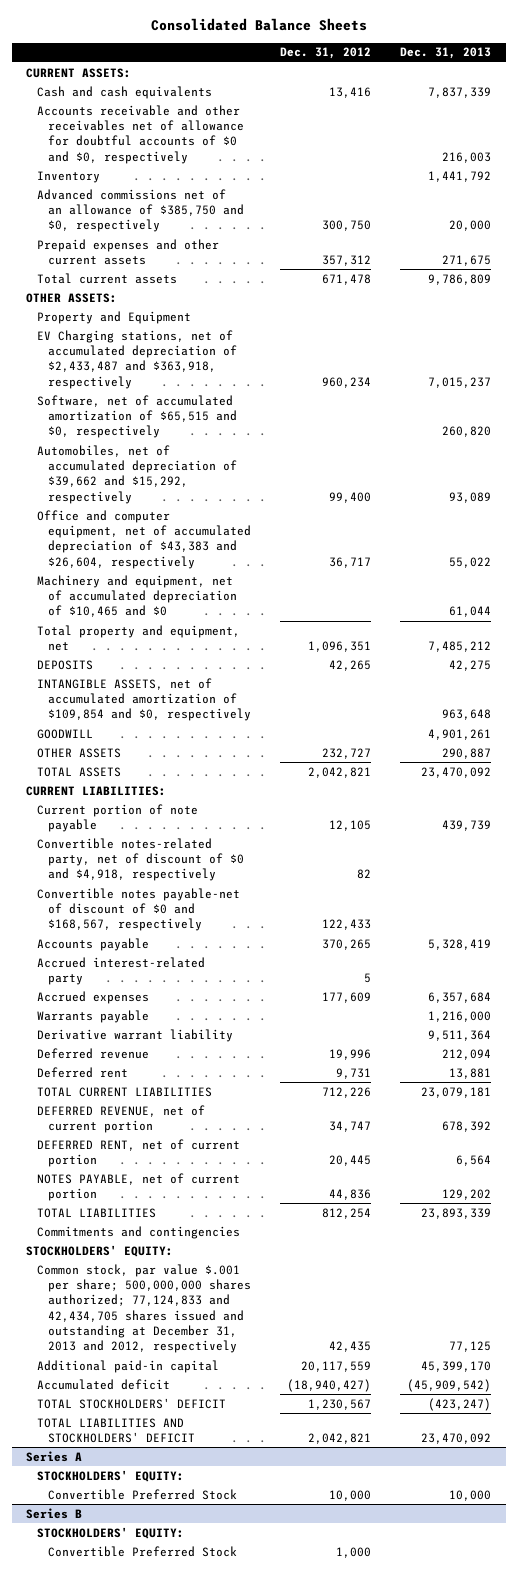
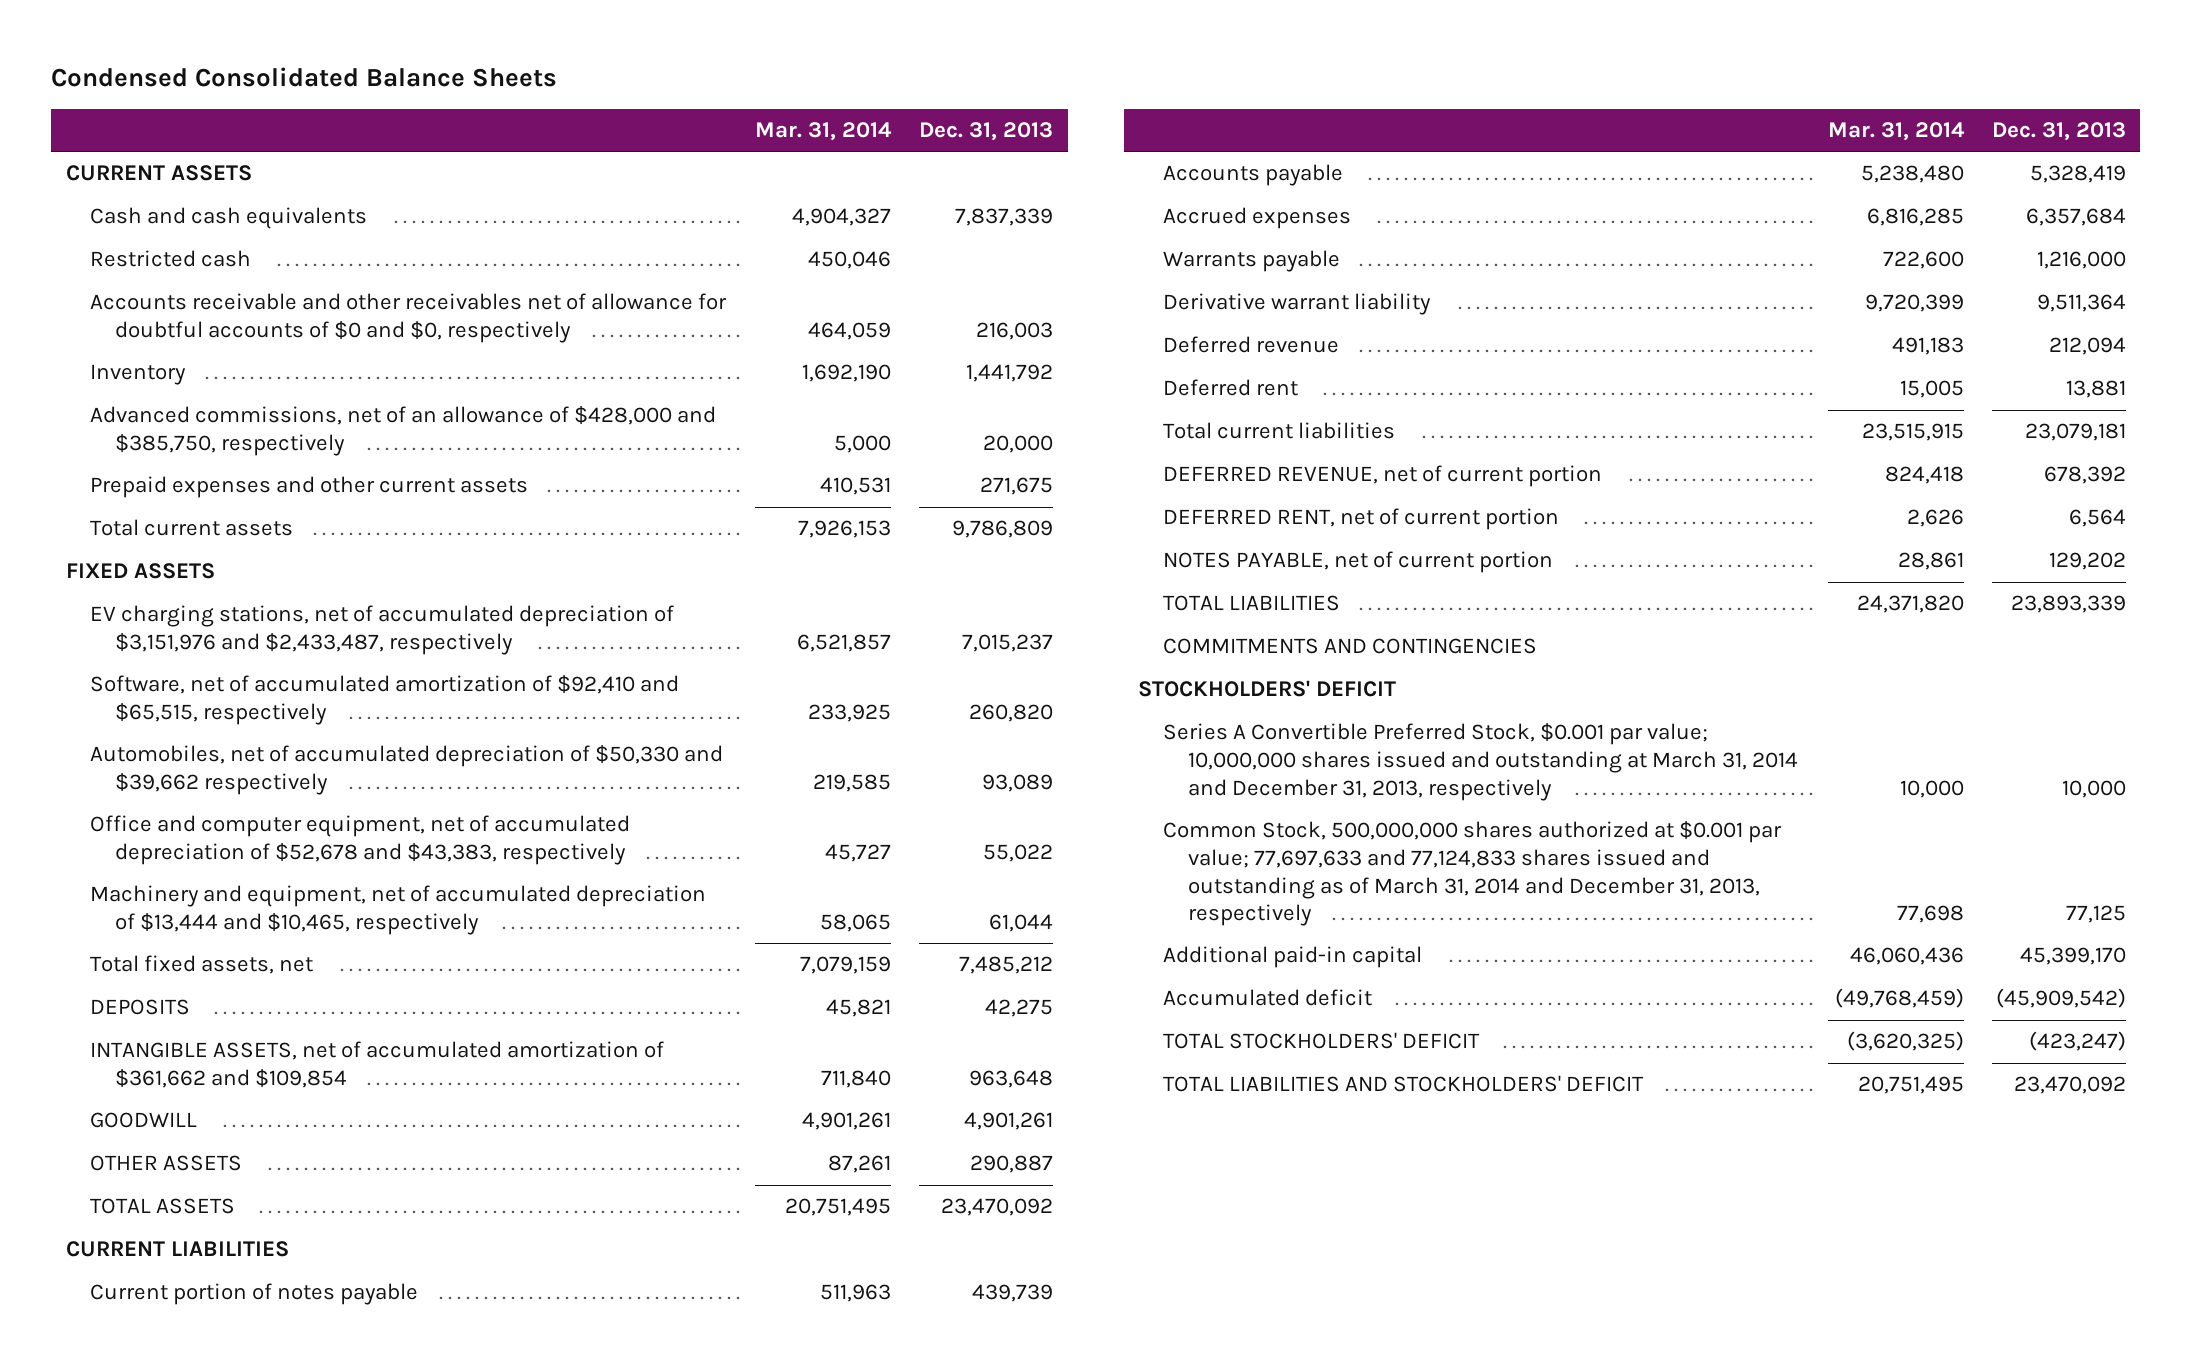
[150,18,367,32] Consolidated Balance Sheets -> [51,67,558,88] Condensed Consolidated Balance Sheets
[280,47,372,60] Dec. 31, 2012 -> none
none -> [754,122,892,142] Mar. 31, 2014
[26,67,132,78] CURRENT ASSETS: -> [65,165,252,182] CURRENT ASSETS
none -> [90,250,252,268] Restricted cash
[37,188,244,233] Advanced commissions net of an allowance of $385,750 and $0, respectively -> [90,406,717,457] Advanced commissions, net of an allowance of $428,000 and $385,750, respectively
[26,292,118,303] OTHER ASSETS: -> none
[37,310,192,324] Property and Equipment -> none
none -> [65,563,215,580] FIXED ASSETS
[37,329,237,389] EV Charging stations, net of accumulated depreciation of $2,433,487 and $363,918, respectively -> [90,605,675,656] EV charging stations, net of accumulated depreciation of $3,151,976 and $2,433,487, respectively
[37,394,237,439] Software, net of accumulated amortization of $65,515 and $0, respectively -> [90,675,680,726] Software, net of accumulated amortization of $92,410 and $65,515, respectively
[37,444,237,504] Automobiles, net of accumulated depreciation of $39,662 and $15,292, respectively -> [90,745,724,796] Automobiles, net of accumulated depreciation of $50,330 and $39,662 respectively
[37,509,251,569] Office and computer equipment, net of accumulated depreciation of $43,383 and $26,604, respectively -> [90,815,631,866] Office and computer equipment, net of accumulated depreciation of $52,678 and $43,383, respectively
[37,574,237,618] Machinery and equipment, net of accumulated depreciation of $10,465 and $0 -> [90,885,707,936] Machinery and equipment, net of accumulated depreciation of $13,444 and $10,465, respectively
[37,624,241,652] Total property and equipment, net -> [90,955,314,975] Total fixed assets, net
[37,677,251,722] INTANGIBLE ASSETS, net of accumulated amortization of $109,854 and $0, respectively -> [90,1041,665,1089] INTANGIBLE ASSETS, net of accumulated amortization of $361,662 and $109,854
[37,837,244,882] Convertible notes-related party, net of discount of $0 and $4,918, respectively -> none
[37,887,241,932] Convertible notes payable-net of discount of $0 and $168,567, respectively -> none
[26,785,167,796] CURRENT LIABILITIES: -> [65,1241,289,1258] CURRENT LIABILITIES
[37,803,199,833] Current portion of note payable -> [90,1283,419,1306] Current portion of notes payable
[37,956,206,986] Accrued interest-related party -> none
[37,1086,213,1097] TOTAL CURRENT LIABILITIES -> [1162,422,1395,440] Total current liabilities
[37,1225,241,1239] Commitments and contingencies -> [1162,638,1537,655] COMMITMENTS AND CONTINGENCIES
[26,1244,174,1257] STOCKHOLDERS' EQUITY: -> [1138,680,1397,698] STOCKHOLDERS' DEFICIT
none -> [1162,723,1798,801] Series A Convertible Preferred Stock, $0.001 par value; 10,000,000 shares issued and outstanding at March 31, 2014 and December 31, 2013, respectively
[37,1263,251,1354] Common stock, par value $.001 per share; 500,000,000 shares authorized; 77,124,833 and 42,434,705 shares issued and outstanding at December 31, 2013 and 2012, respectively -> [1162,821,1782,927] Common Stock, 500,000,000 shares authorized at $0.001 par value; 77,697,633 and 77,124,833 shares issued and outstanding as of March 31, 2014 and December 31, 2013, respectively
[26,1450,83,1462] Series A -> none
[37,1469,185,1482] STOCKHOLDERS' EQUITY: -> none
[47,1488,237,1500] Convertible Preferred Stock -> none
[26,1507,83,1519] Series B -> none
[37,1526,185,1539] STOCKHOLDERS' EQUITY: -> none
[47,1545,237,1557] Convertible Preferred Stock -> none

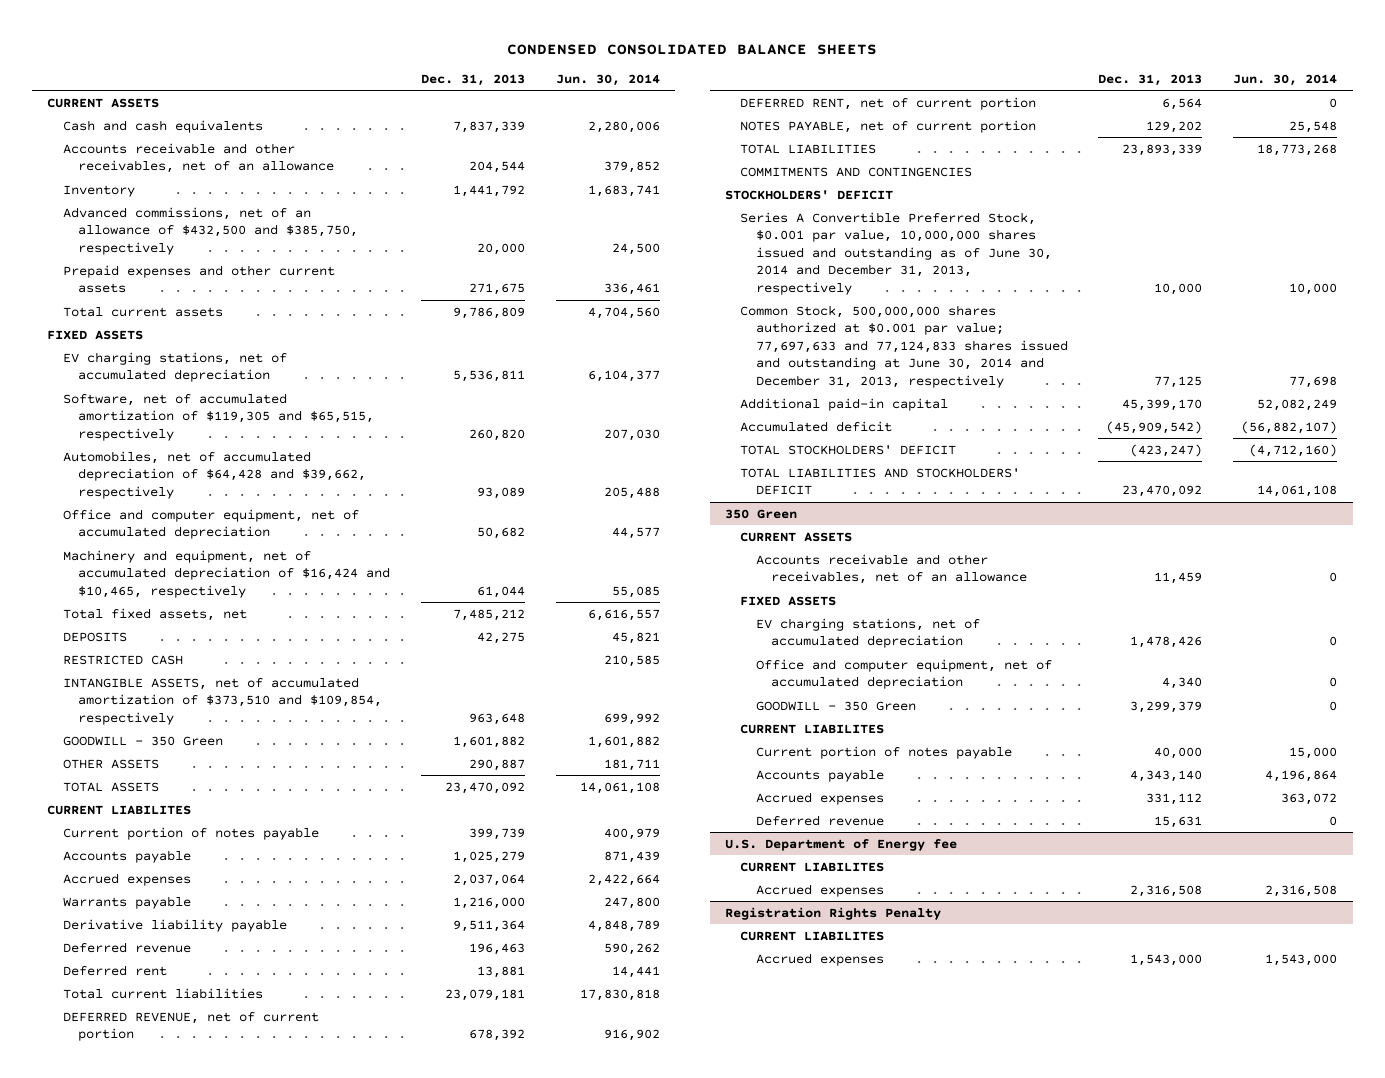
[51,67,558,88] Condensed Consolidated Balance Sheets -> [507,43,878,55] CONDENSED CONSOLIDATED BALANCE SHEETS
[754,122,892,142] Mar. 31, 2014 -> none
none -> [555,73,660,86] Jun. 30, 2014
[90,250,252,268] Restricted cash -> none
[90,293,728,344] Accounts receivable and other receivables net of allowance for doubtful accounts of $0 and $0, respectively -> [62,142,335,174] Accounts receivable and other receivables, net of an allowance
[976,322,1054,341] 216,003 -> [468,161,525,174] 204,544
[90,406,717,457] Advanced commissions, net of an allowance of $428,000 and $385,750, respectively -> [62,206,359,255] Advanced commissions, net of an allowance of $432,500 and $385,750, respectively
[90,605,675,656] EV charging stations, net of accumulated depreciation of $3,151,976 and $2,433,487, respectively -> [62,351,287,383] EV charging stations, net of accumulated depreciation
[962,634,1054,653] 7,015,237 -> [452,370,525,383] 5,536,811
[90,675,680,726] Software, net of accumulated amortization of $92,410 and $65,515, respectively -> [62,392,375,441] Software, net of accumulated amortization of $119,305 and $65,515, respectively
[90,745,724,796] Automobiles, net of accumulated depreciation of $50,330 and $39,662 respectively -> [62,450,367,499] Automobiles, net of accumulated depreciation of $64,428 and $39,662, respectively
[90,815,631,866] Office and computer equipment, net of accumulated depreciation of $52,678 and $43,383, respectively -> [62,508,359,540] Office and computer equipment, net of accumulated depreciation
[983,844,1054,863] 55,022 -> [476,527,525,540] 50,682
[90,885,707,936] Machinery and equipment, net of accumulated depreciation of $13,444 and $10,465, respectively -> [62,549,391,598] Machinery and equipment, net of accumulated depreciation of $16,424 and $10,465, respectively
none -> [62,654,183,665] RESTRICTED CASH
[90,1041,665,1089] INTANGIBLE ASSETS, net of accumulated amortization of $361,662 and $109,854 -> [62,676,383,725] INTANGIBLE ASSETS, net of accumulated amortization of $373,510 and $109,854, respectively
[90,1112,198,1129] GOODWILL -> [62,735,223,746] GOODWILL - 350 Green
[964,1112,1054,1131] 4,901,261 -> [452,735,525,748] 1,601,882
[65,1241,289,1258] CURRENT LIABILITIES -> [47,804,192,815] CURRENT LIABILITES
[972,1284,1054,1303] 439,739 -> [468,827,525,840] 399,739
[2030,165,2127,184] 5,328,419 -> [452,850,525,863] 1,025,279
[2026,208,2127,227] 6,357,684 -> [452,873,525,886] 2,037,064
[1162,293,1431,316] Derivative warrant liability -> [62,918,287,932] Derivative liability payable
[2049,337,2127,356] 212,094 -> [468,942,525,955] 196,463
[1162,723,1798,801] Series A Convertible Preferred Stock, $0.001 par value; 10,000,000 shares issued and outstanding at March 31, 2014 and December 31, 2013, respectively -> [740,211,1052,295] Series A Convertible Preferred Stock, $0.001 par value, 10,000,000 shares issued and outstanding as of June 30, 2014 and December 31, 2013, respectively
[1162,821,1782,927] Common Stock, 500,000,000 shares authorized at $0.001 par value; 77,697,633 and 77,124,833 shares issued and outstanding as of March 31, 2014 and December 31, 2013, respectively -> [740,304,1068,388] Common Stock, 500,000,000 shares authorized at $0.001 par value; 77,697,633 and 77,124,833 shares issued and outstanding at June 30, 2014 and December 31, 2013, respectively
none -> [724,508,797,519] 350 Green
none -> [740,531,853,542] CURRENT ASSETS
none -> [755,553,1028,585] Accounts receivable and other receivables, net of an allowance
none -> [740,595,837,606] FIXED ASSETS
none -> [755,617,980,649] EV charging stations, net of accumulated depreciation
none -> [755,658,1052,690] Office and computer equipment, net of accumulated depreciation
none -> [755,700,916,711] GOODWILL - 350 Green
none -> [740,723,885,734] CURRENT LIABILITES
none -> [755,745,1012,759] Current portion of notes payable
none -> [755,768,884,782] Accounts payable
none -> [755,791,884,805] Accrued expenses
none -> [755,814,884,826] Deferred revenue
none -> [724,838,957,851] U.S. Department of Energy fee
none -> [740,861,885,872] CURRENT LIABILITES
none -> [755,883,884,897] Accrued expenses
none -> [724,906,941,920] Registration Rights Penalty
none -> [740,930,885,941] CURRENT LIABILITES
none -> [755,952,884,966] Accrued expenses

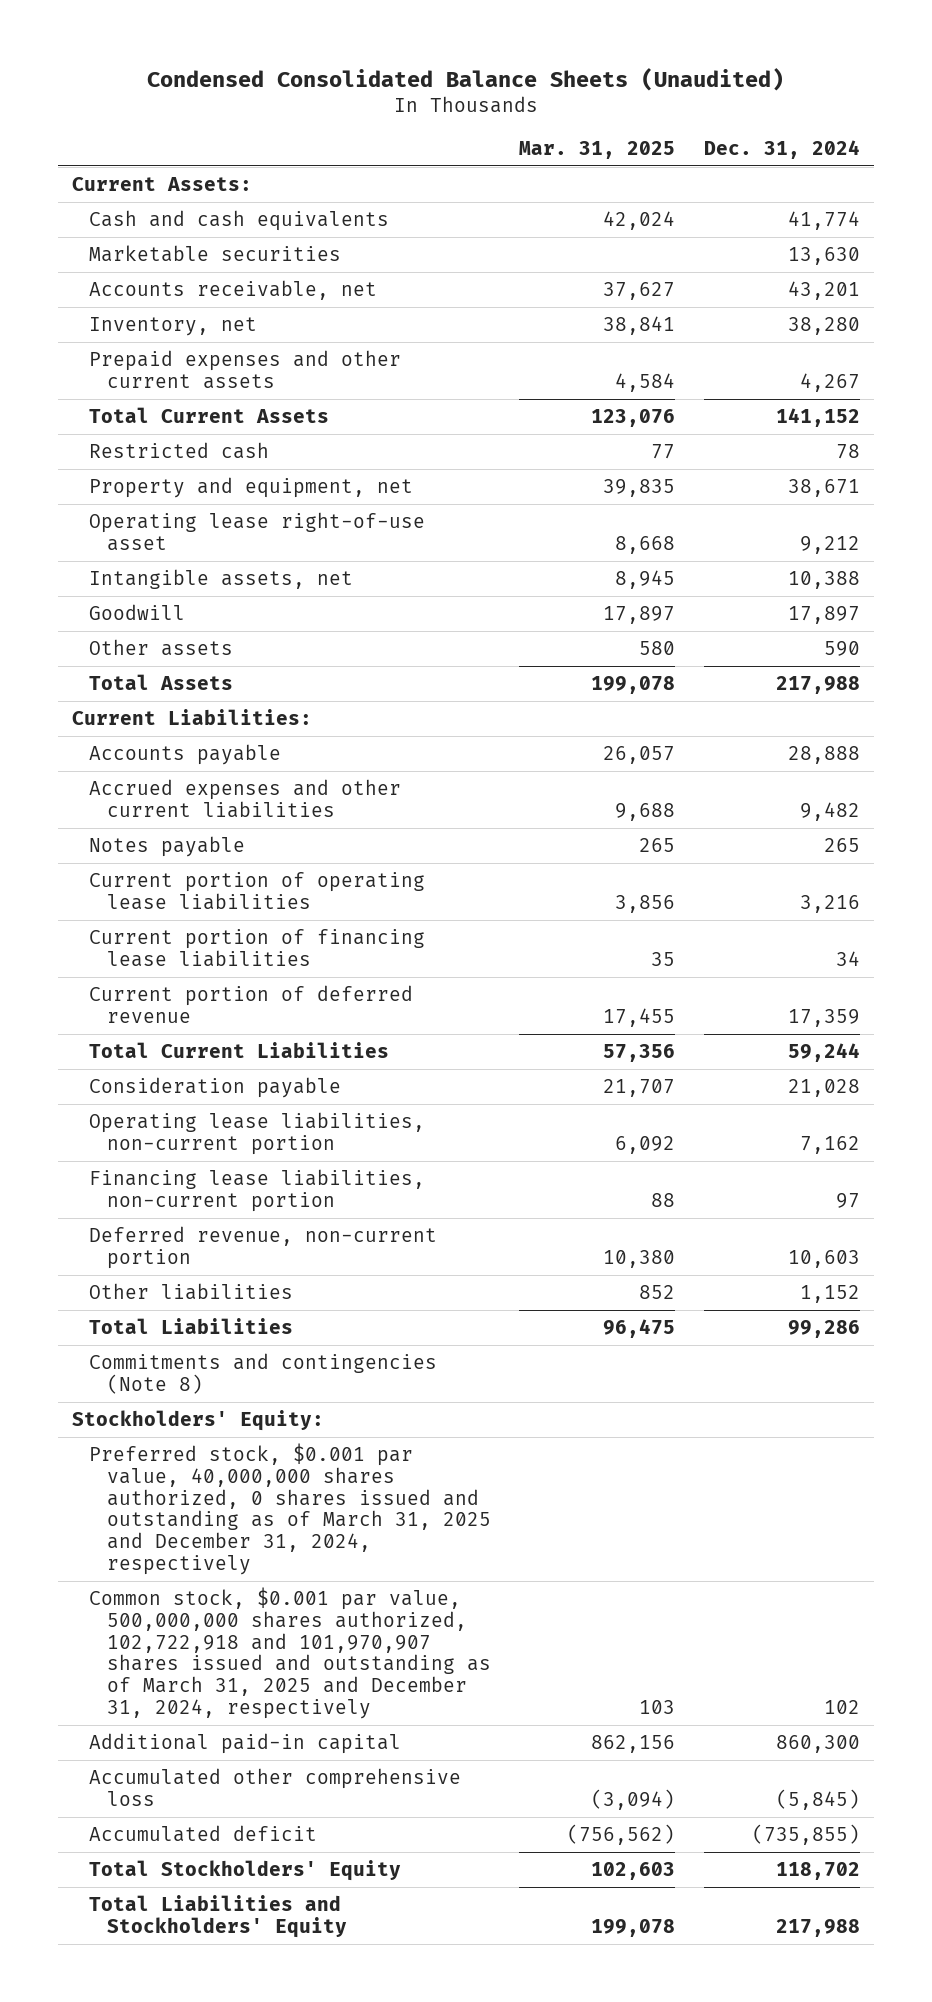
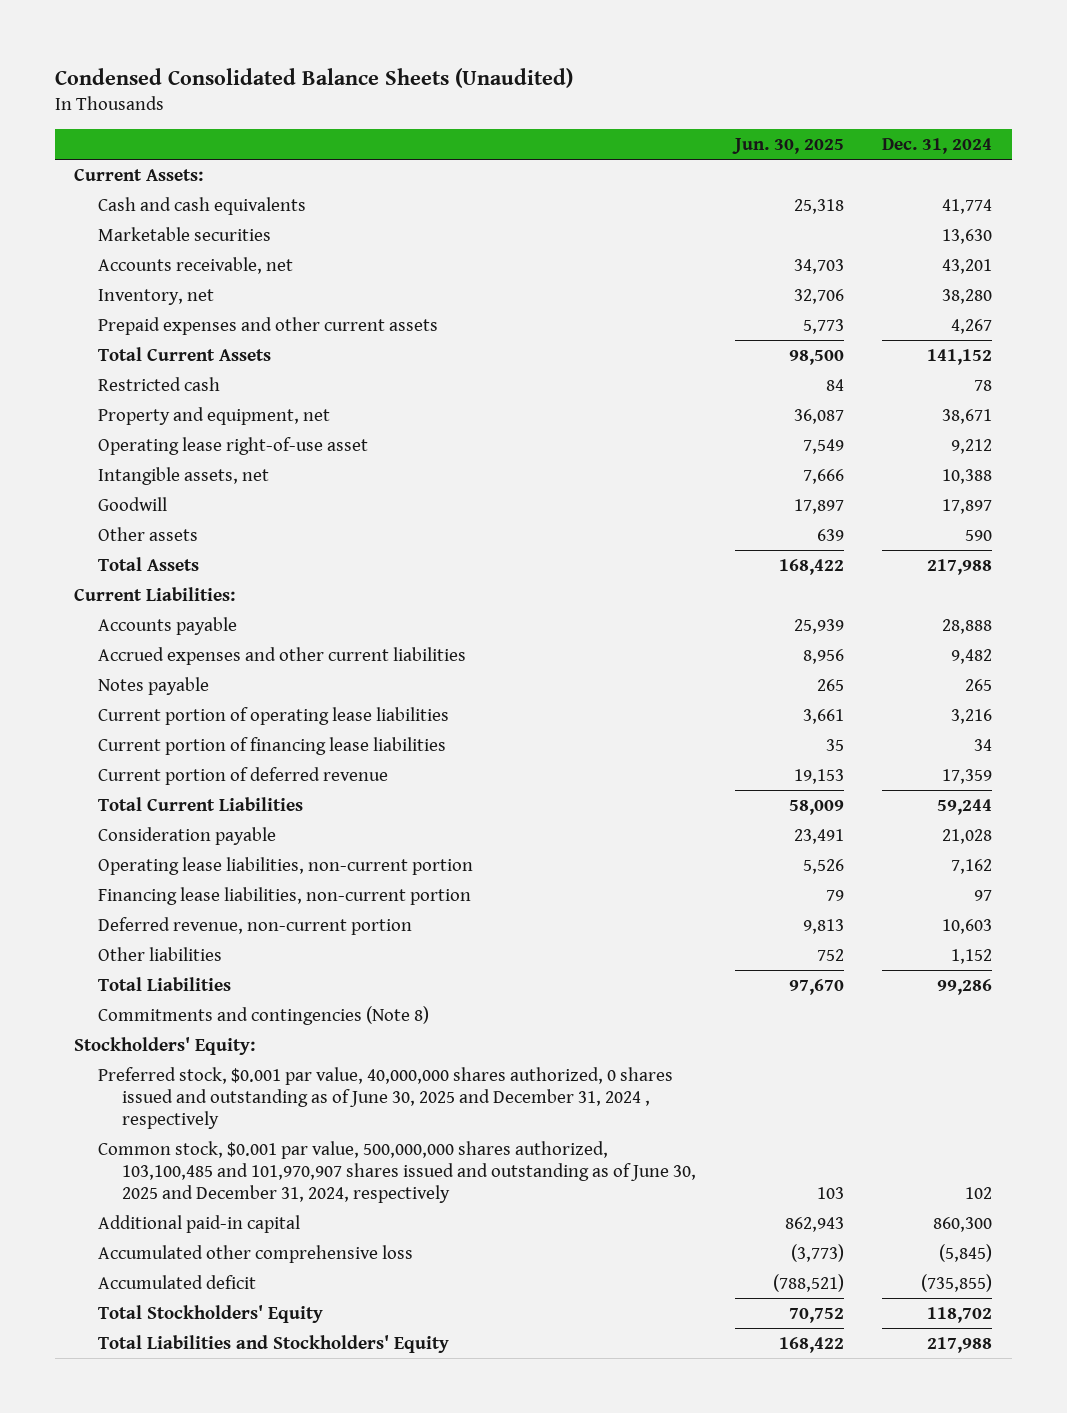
[519,140,676,159] Mar. 31, 2025 -> none
none -> [731,138,844,155] Jun. 30, 2025
[89,1443,492,1575] Preferred stock, $0.001 par value, 40,000,000 shares authorized, 0 shares issued and outstanding as of March 31, 2025 and December 31, 2024, respectively -> [98,1066,674,1130] Preferred stock, $0.001 par value, 40,000,000 shares authorized, 0 shares issued and outstanding as of June 30, 2025 and December 31, 2024 , respectively
[89,1587,492,1719] Common stock, $0.001 par value, 500,000,000 shares authorized, 102,722,918 and 101,970,907 shares issued and outstanding as of March 31, 2025 and December 31, 2024, respectively -> [98,1140,697,1204] Common stock, $0.001 par value, 500,000,000 shares authorized, 103,100,485 and 101,970,907 shares issued and outstanding as of June 30, 2025 and December 31, 2024, respectively

